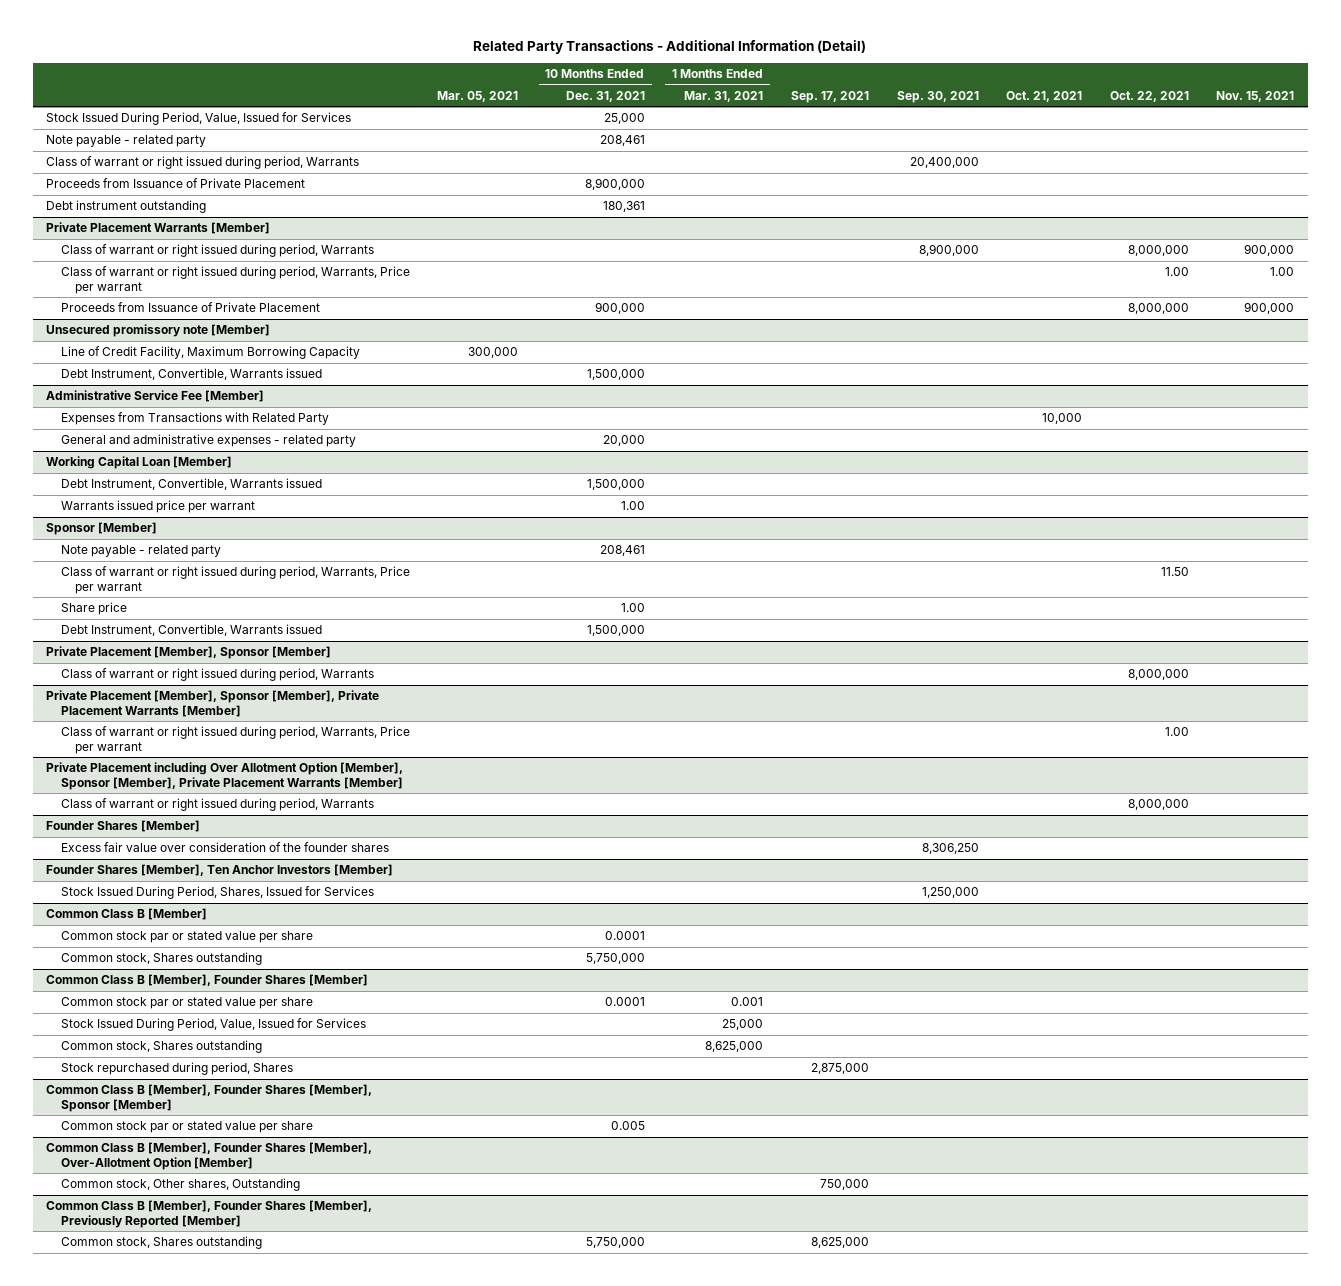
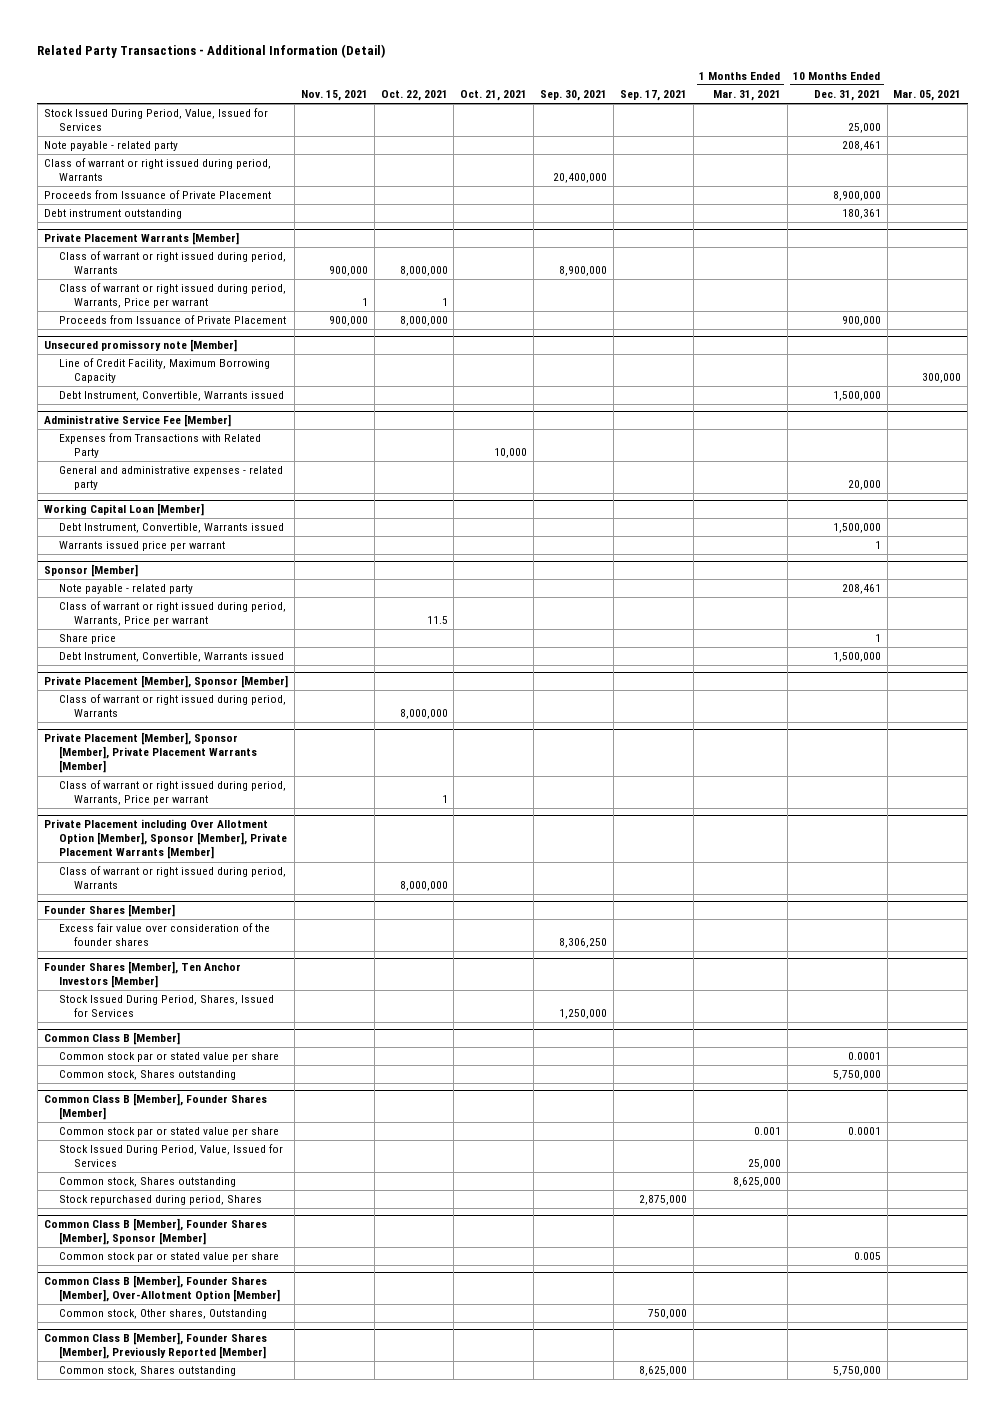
[1164,267,1189,277] 1.00 -> [441,298,448,307] 1
[1270,267,1295,277] 1.00 -> [361,298,368,307] 1
[620,501,645,511] 1.00 -> [874,541,881,550] 1
[1160,567,1189,577] 11.50 -> [426,616,448,625] 11.5
[620,603,645,613] 1.00 -> [874,634,881,643] 1
[1164,727,1189,737] 1.00 -> [441,795,448,804] 1

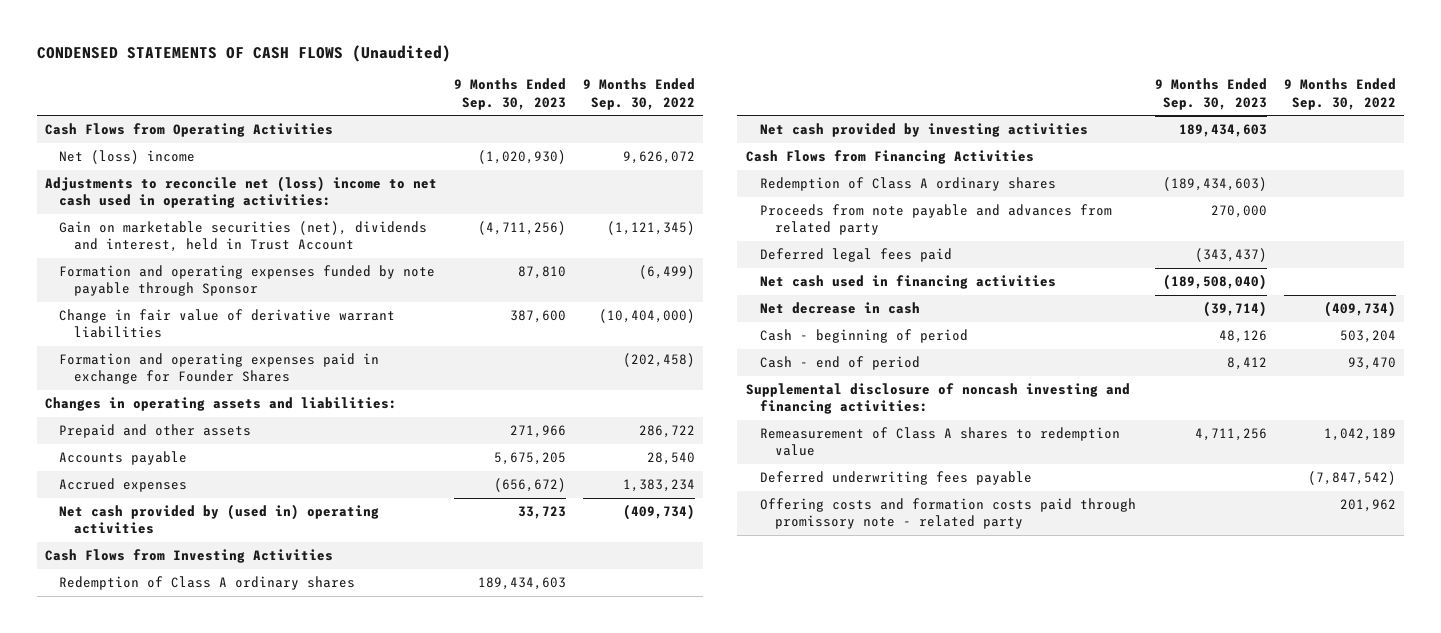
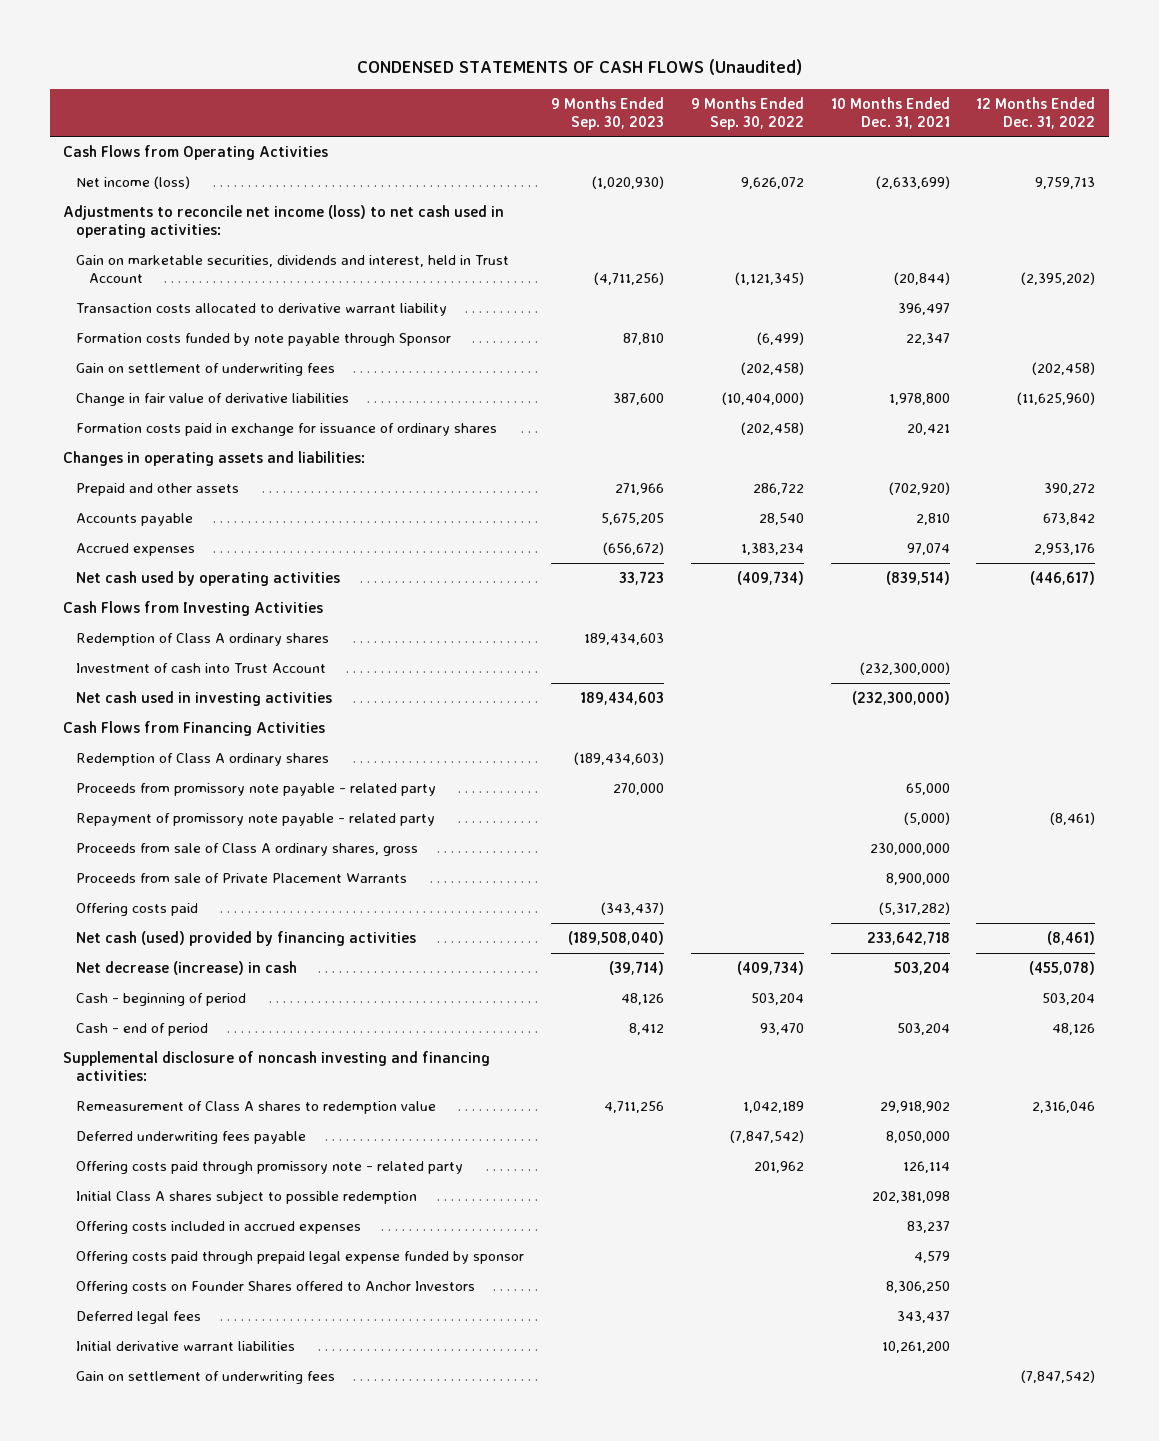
none -> [830,96,950,129] 10 Months Ended Dec. 31, 2021
none -> [976,96,1096,129] 12 Months Ended Dec. 31, 2022
[59,150,196,165] Net (loss) income -> [76,176,191,190] Net income (loss)
[45,176,438,209] Adjustments to reconcile net (loss) income to net cash used in operating activities: -> [63,205,505,239] Adjustments to reconcile net income (loss) to net cash used in operating activities:
[59,221,428,253] Gain on marketable securities (net), dividends and interest, held in Trust Account -> [76,255,510,284] Gain on marketable securities, dividends and interest, held in Trust Account
none -> [76,303,448,317] Transaction costs allocated to derivative warrant liability
[59,265,436,297] Formation and operating expenses funded by note payable through Sponsor -> [76,333,452,347] Formation costs funded by note payable through Sponsor
none -> [76,363,336,377] Gain on settlement of underwriting fees
[59,309,396,339] Change in fair value of derivative warrant liabilities -> [76,393,350,407] Change in fair value of derivative liabilities
[59,353,380,385] Formation and operating expenses paid in exchange for Founder Shares -> [76,423,498,437] Formation costs paid in exchange for issuance of ordinary shares
[59,504,380,535] Net cash provided by (used in) operating activities -> [76,571,341,587] Net cash used by operating activities
none -> [76,663,327,674] Investment of cash into Trust Account
[760,123,1089,138] Net cash provided by investing activities -> [76,691,333,707] Net cash used in investing activities
[760,204,1113,236] Proceeds from note payable and advances from related party -> [76,783,437,797] Proceeds from promissory note payable - related party
none -> [76,813,436,827] Repayment of promissory note payable - related party
none -> [76,843,419,857] Proceeds from sale of Class A ordinary shares, gross
none -> [76,873,408,884] Proceeds from sale of Private Placement Warrants
[760,248,953,263] Deferred legal fees paid -> [76,903,199,917] Offering costs paid
[760,275,1057,290] Net cash used in financing activities -> [76,931,417,947] Net cash (used) provided by financing activities
[760,302,921,315] Net decrease in cash -> [76,961,298,976] Net decrease (increase) in cash
[760,498,1137,530] Offering costs and formation costs paid through promissory note - related party -> [76,1161,464,1175] Offering costs paid through promissory note - related party
none -> [76,1190,418,1205] Initial Class A shares subject to possible redemption
none -> [76,1221,362,1235] Offering costs included in accrued expenses
none -> [76,1251,525,1265] Offering costs paid through prepaid legal expense funded by sponsor
none -> [76,1281,476,1295] Offering costs on Founder Shares offered to Anchor Investors
none -> [76,1311,202,1325] Deferred legal fees
none -> [76,1341,296,1352] Initial derivative warrant liabilities
none -> [76,1371,336,1385] Gain on settlement of underwriting fees

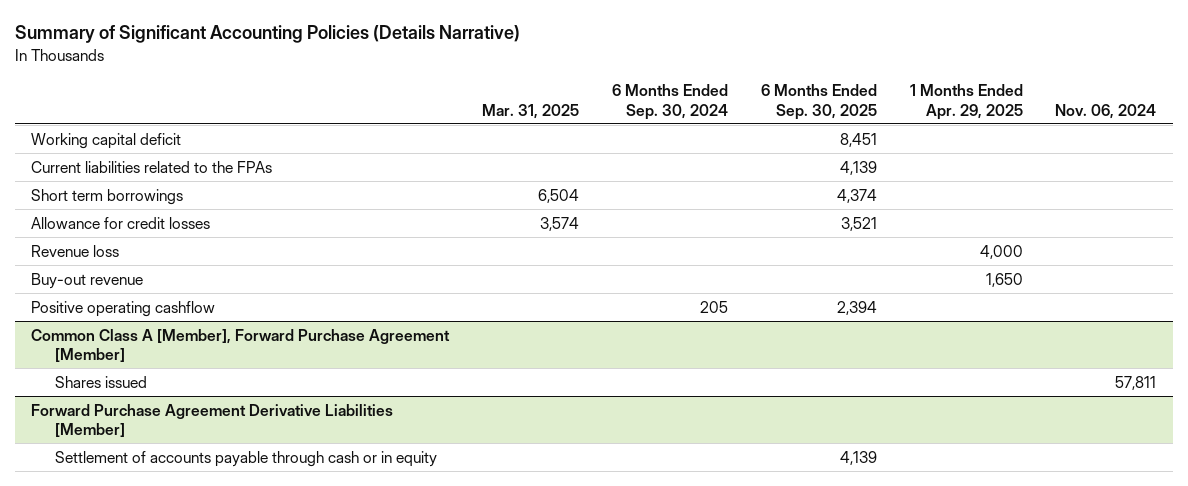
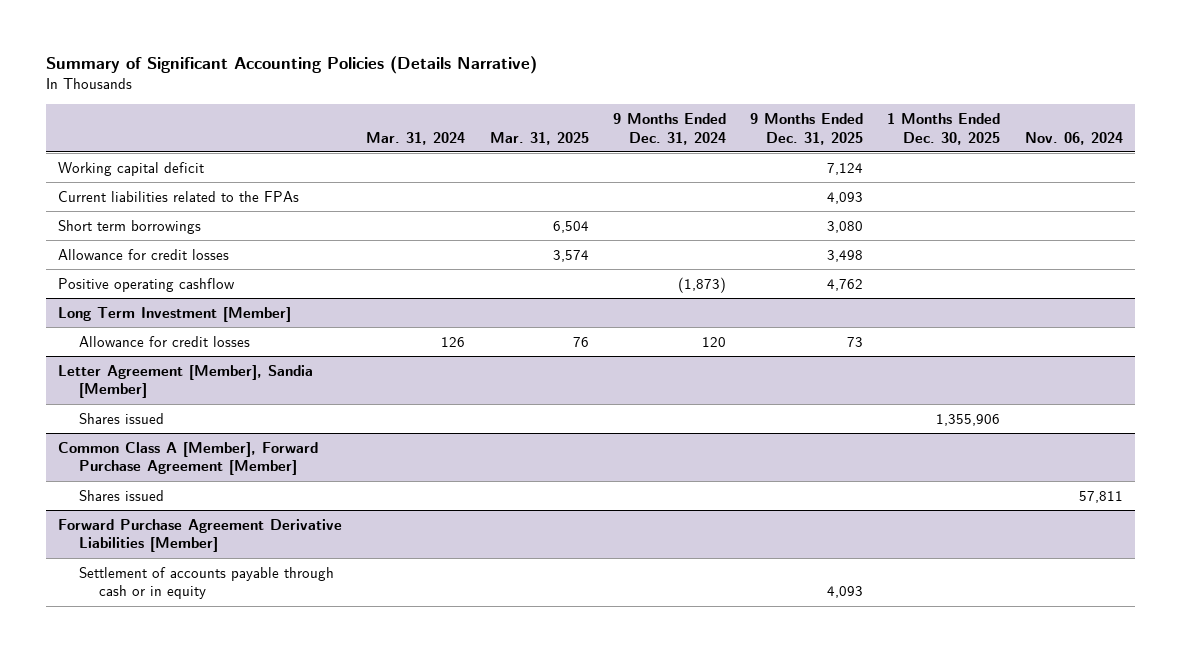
[611,83,728,120] 6 Months Ended Sep. 30, 2024 -> none
[760,83,877,120] 6 Months Ended Sep. 30, 2025 -> none
[909,83,1023,120] 1 Months Ended Apr. 29, 2025 -> none
none -> [366,131,466,145] Mar. 31, 2024
none -> [612,113,726,145] 9 Months Ended Dec. 31, 2024
none -> [750,113,864,145] 9 Months Ended Dec. 31, 2025
none -> [887,113,1001,145] 1 Months Ended Dec. 30, 2025
[31,244,120,257] Revenue loss -> none
[31,272,144,289] Buy-out revenue -> none
none -> [58,306,292,322] Long Term Investment [Member]
none -> [78,335,250,347] Allowance for credit losses
none -> [58,364,314,399] Letter Agreement [Member], Sandia [Member]
none -> [78,412,164,424] Shares issued

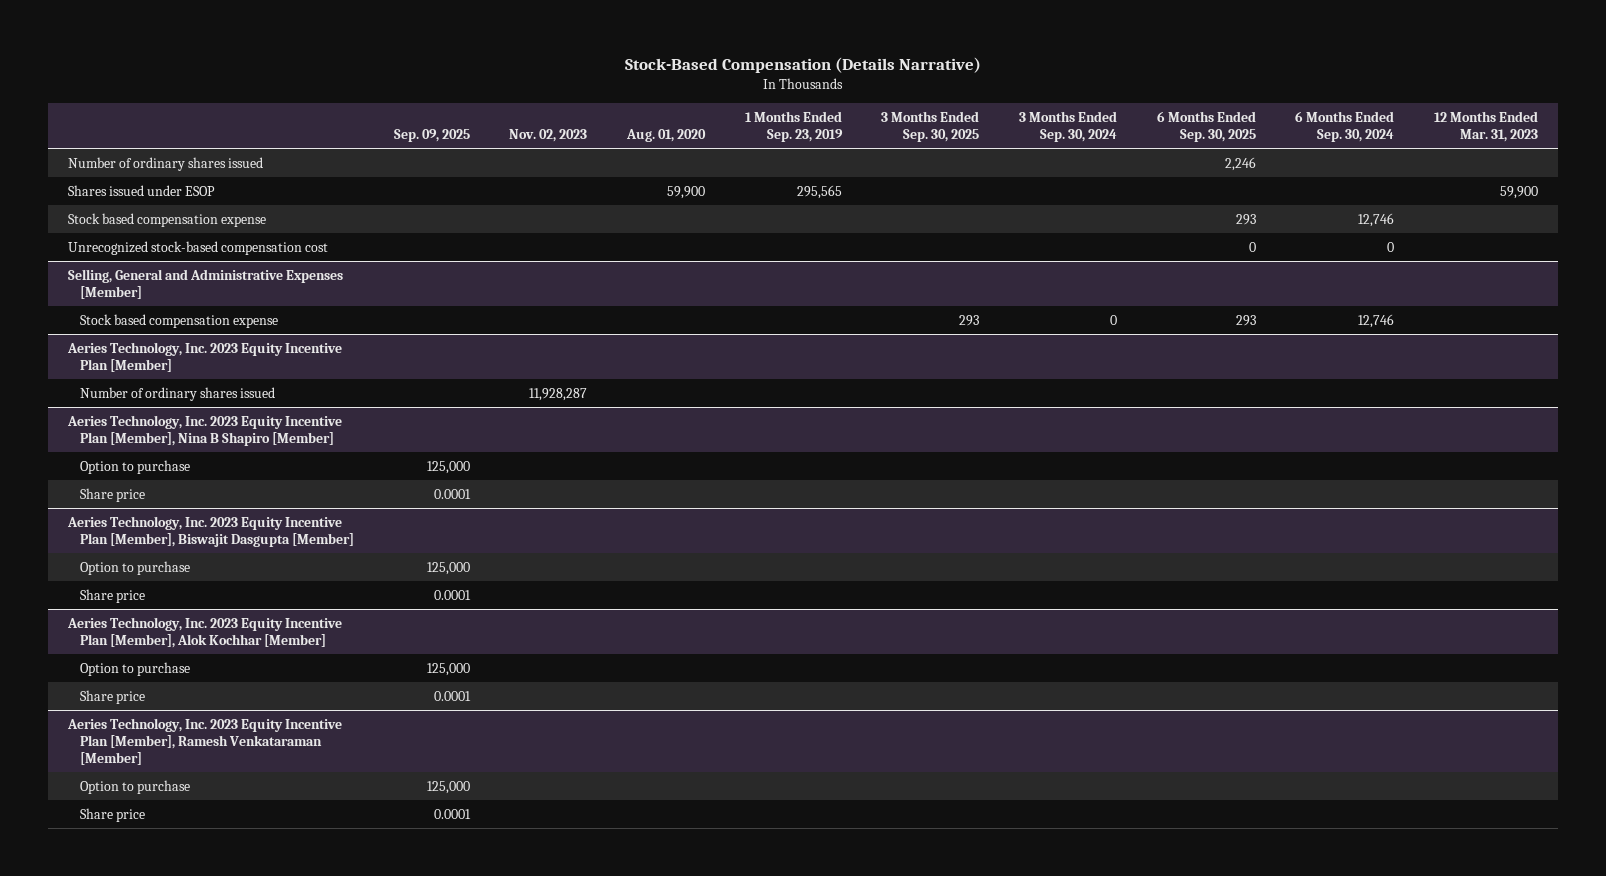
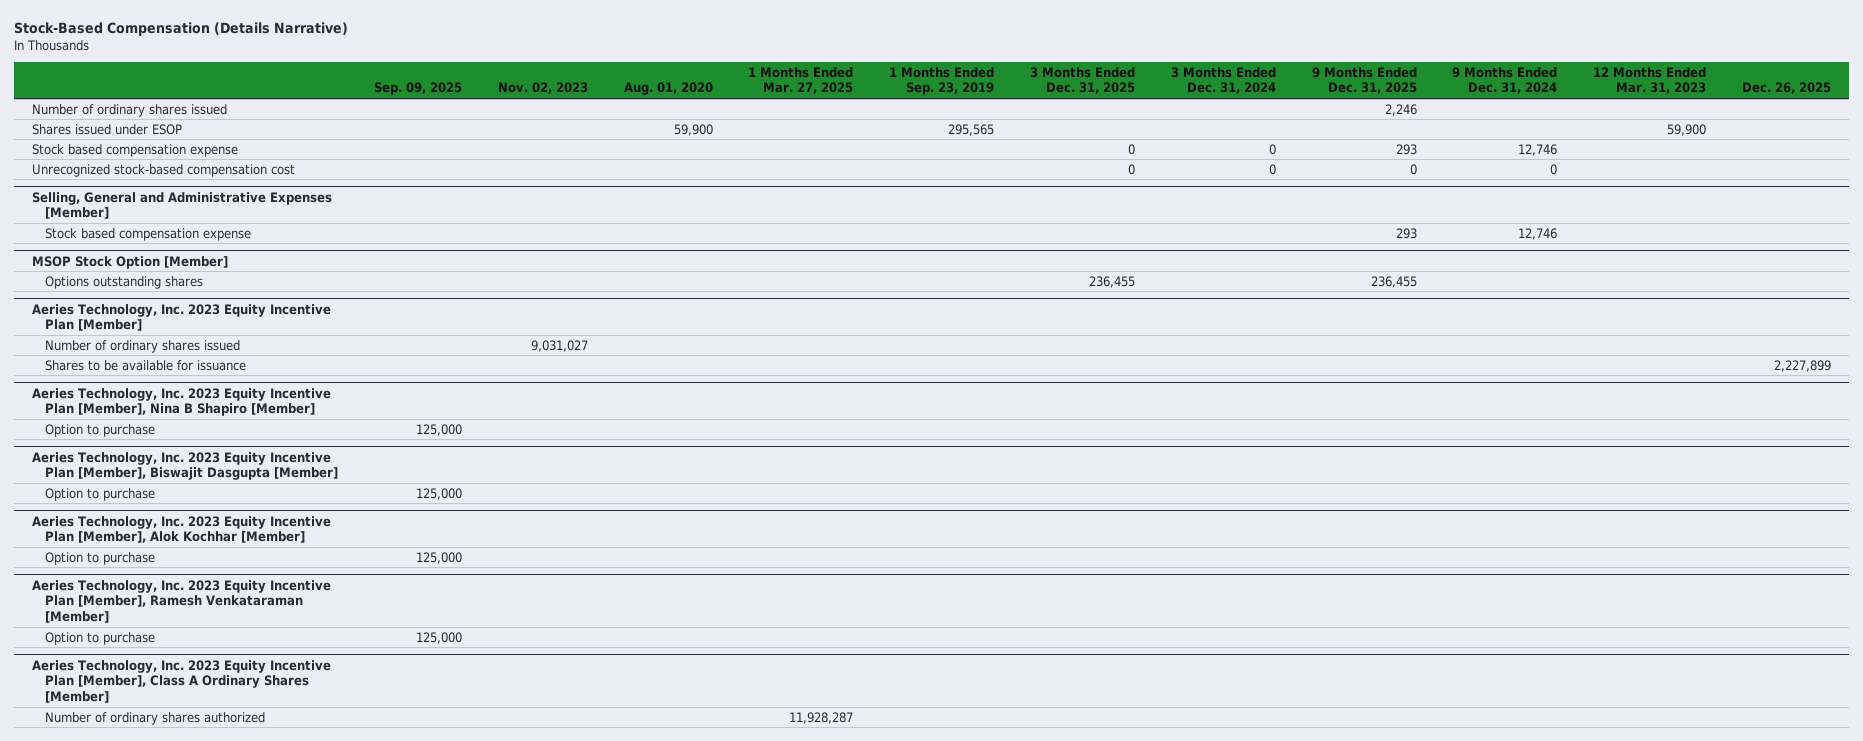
[881,111,980,143] 3 Months Ended Sep. 30, 2025 -> none
[1018,111,1117,143] 3 Months Ended Sep. 30, 2024 -> none
[1156,111,1256,143] 6 Months Ended Sep. 30, 2025 -> none
[1295,111,1395,143] 6 Months Ended Sep. 30, 2024 -> none
none -> [748,66,854,95] 1 Months Ended Mar. 27, 2025
none -> [1030,66,1136,95] 3 Months Ended Dec. 31, 2025
none -> [1170,66,1276,95] 3 Months Ended Dec. 31, 2024
none -> [1311,66,1417,95] 9 Months Ended Dec. 31, 2025
none -> [1452,66,1558,95] 9 Months Ended Dec. 31, 2024
none -> [1741,82,1831,95] Dec. 26, 2025
none -> [31,255,228,269] MSOP Stock Option [Member]
none -> [45,275,204,289] Options outstanding shares
[529,387,588,401] 11,928,287 -> [530,339,588,352] 9,031,027
none -> [45,359,247,371] Shares to be available for issuance
[80,487,146,502] Share price -> none
[80,588,146,603] Share price -> none
[80,689,146,704] Share price -> none
[80,807,146,822] Share price -> none
none -> [31,659,331,704] Aeries Technology, Inc. 2023 Equity Incentive Plan [Member], Class A Ordinary Shares [Member]
none -> [45,711,266,725] Number of ordinary shares authorized

